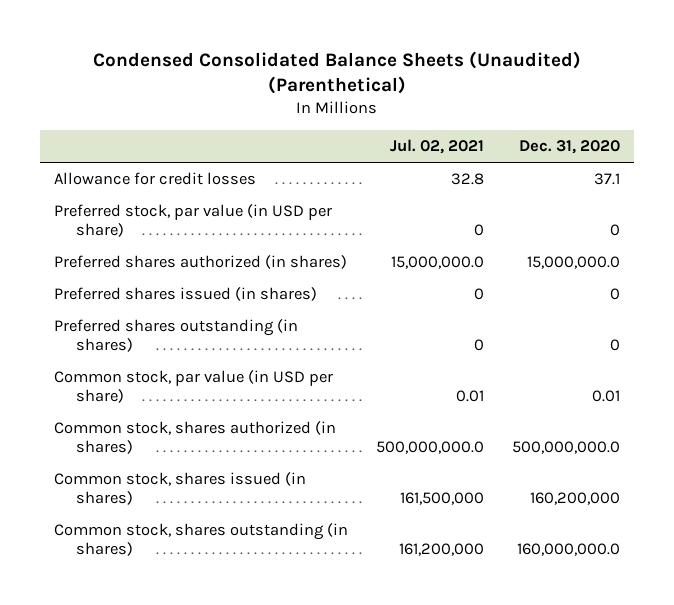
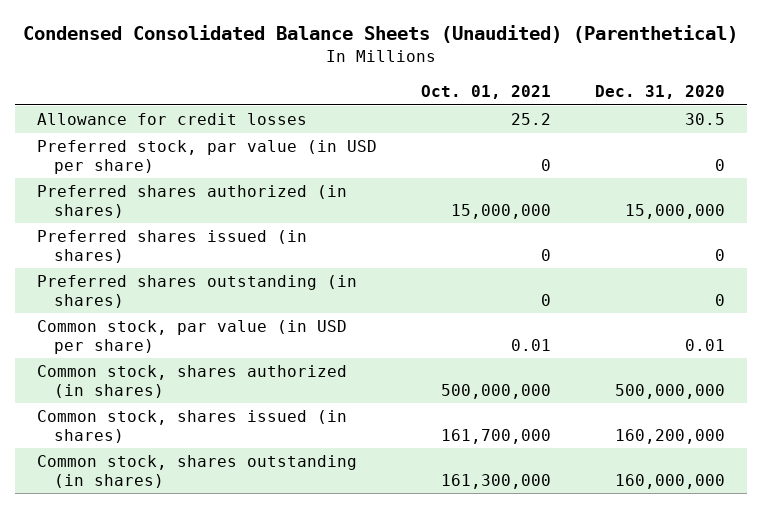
[390,139,485,155] Jul. 02, 2021 -> none
none -> [421,85,552,100] Oct. 01, 2021
[594,173,621,186] 37.1 -> [684,113,725,126] 30.5
[527,256,621,270] 15,000,000.0 -> [624,203,725,219] 15,000,000
[512,441,621,455] 500,000,000.0 -> [614,383,725,399] 500,000,000
[517,543,621,557] 160,000,000.0 -> [614,473,725,489] 160,000,000

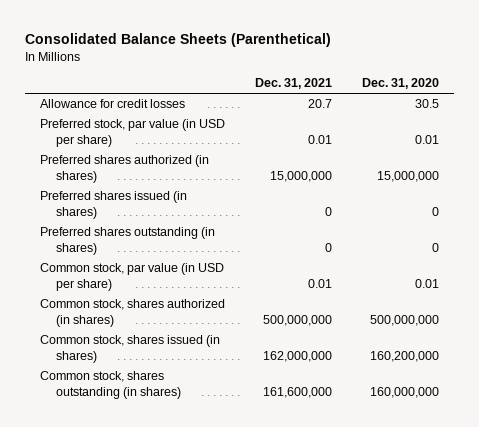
[23,25,739,44] Condensed Consolidated Balance Sheets (Unaudited) (Parenthetical) -> [24,32,331,47] Consolidated Balance Sheets (Parenthetical)
[421,85,552,100] Oct. 01, 2021 -> none
none -> [254,78,332,90] Dec. 31, 2021
[714,158,725,171] 0 -> [414,135,439,145] 0.01

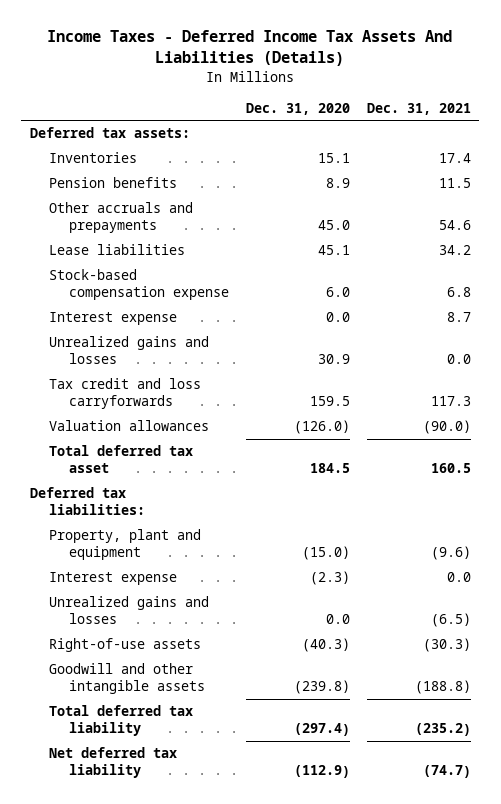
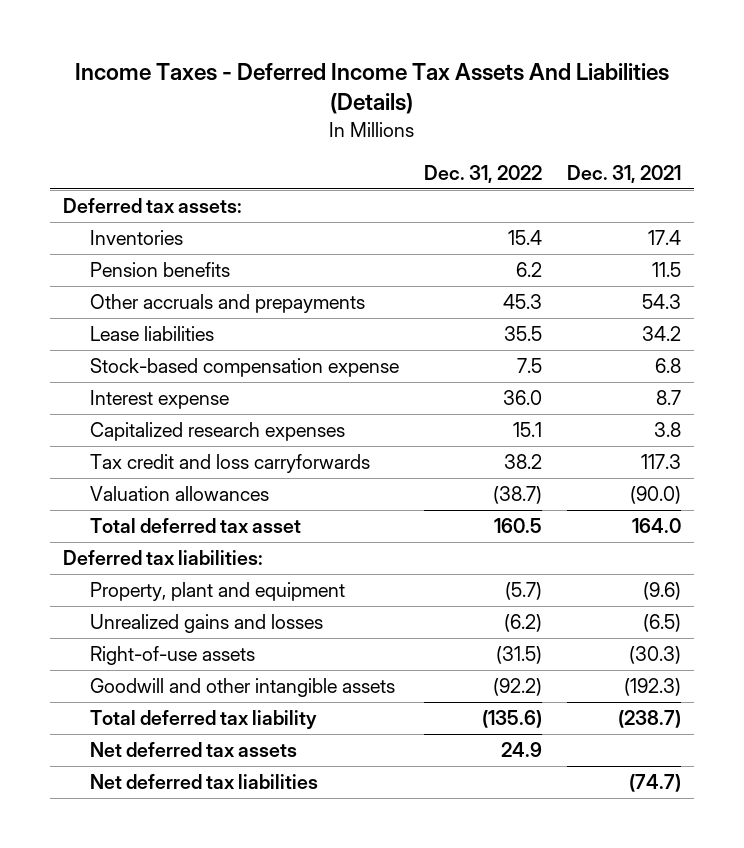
[245,102,350,115] Dec. 31, 2020 -> none
none -> [424,164,543,183] Dec. 31, 2022
[438,220,471,231] 54.6 -> [642,294,682,310] 54.3
[49,336,210,365] Unrealized gains and losses -> none
none -> [89,422,345,442] Capitalized research expenses
[430,463,471,474] 160.5 -> [632,518,682,534] 164.0
[49,572,178,586] Interest expense -> none
[414,680,471,695] (188.8) -> [624,678,682,697] (192.3)
[414,723,471,737] (235.2) -> [618,710,682,729] (238.7)
none -> [89,742,297,758] Net deferred tax assets
[49,747,178,779] Net deferred tax liability -> [89,774,318,790] Net deferred tax liabilities

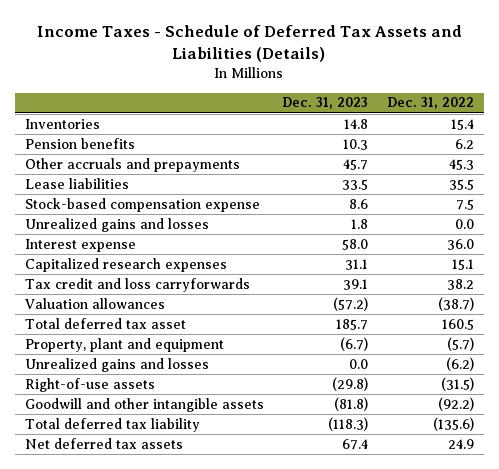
[74,63,669,115] Income Taxes - Deferred Income Tax Assets And Liabilities (Details) -> [37,25,463,63] Income Taxes - Schedule of Deferred Tax Assets and Liabilities (Details)
[567,164,682,183] Dec. 31, 2021 -> none
none -> [282,97,369,110] Dec. 31, 2023
[62,198,242,214] Deferred tax assets: -> none
none -> [24,217,209,232] Unrealized gains and losses
[62,550,263,566] Deferred tax liabilities: -> none
[89,774,318,790] Net deferred tax liabilities -> none

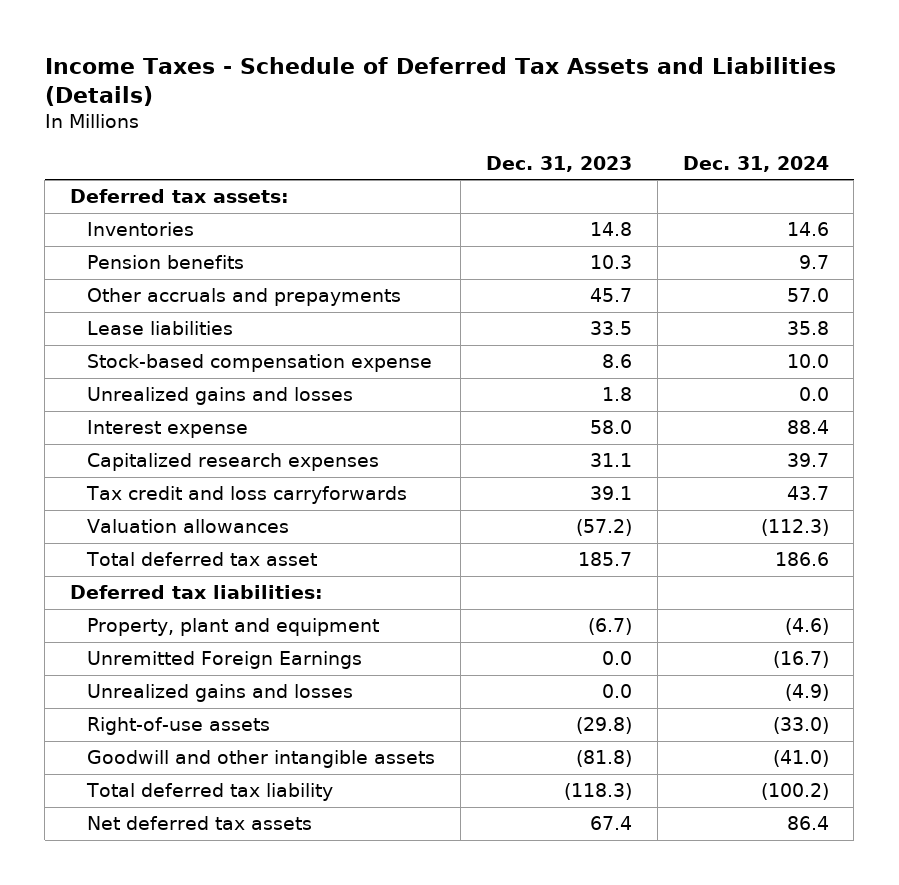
[387,97,475,110] Dec. 31, 2022 -> none
none -> [682,155,829,172] Dec. 31, 2024
none -> [69,189,289,204] Deferred tax assets:
none -> [69,585,323,600] Deferred tax liabilities:
none -> [87,651,363,670] Unremitted Foreign Earnings

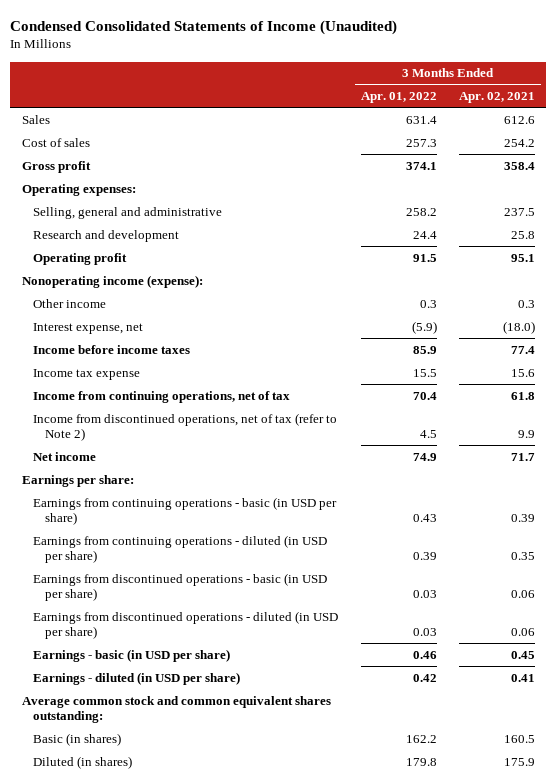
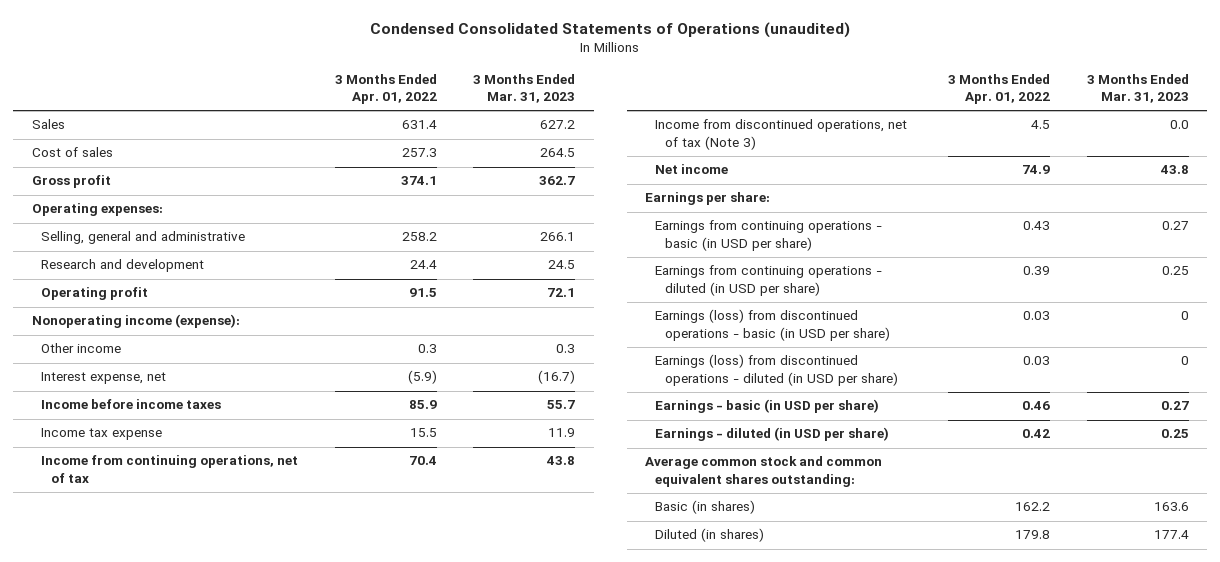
[10,19,398,35] Condensed Consolidated Statements of Income (Unaudited) -> [370,22,851,39] Condensed Consolidated Statements of Operations (unaudited)
[459,92,536,104] Apr. 02, 2021 -> none
none -> [473,73,576,103] 3 Months Ended Mar. 31, 2023
[33,412,338,442] Income from discontinued operations, net of tax (refer to Note 2) -> [654,119,907,150] Income from discontinued operations, net of tax (Note 3)
[33,572,328,602] Earnings from discontinued operations - basic (in USD per share) -> [654,309,890,341] Earnings (loss) from discontinued operations - basic (in USD per share)
[33,610,339,640] Earnings from discontinued operations - diluted (in USD per share) -> [654,354,898,386] Earnings (loss) from discontinued operations - diluted (in USD per share)

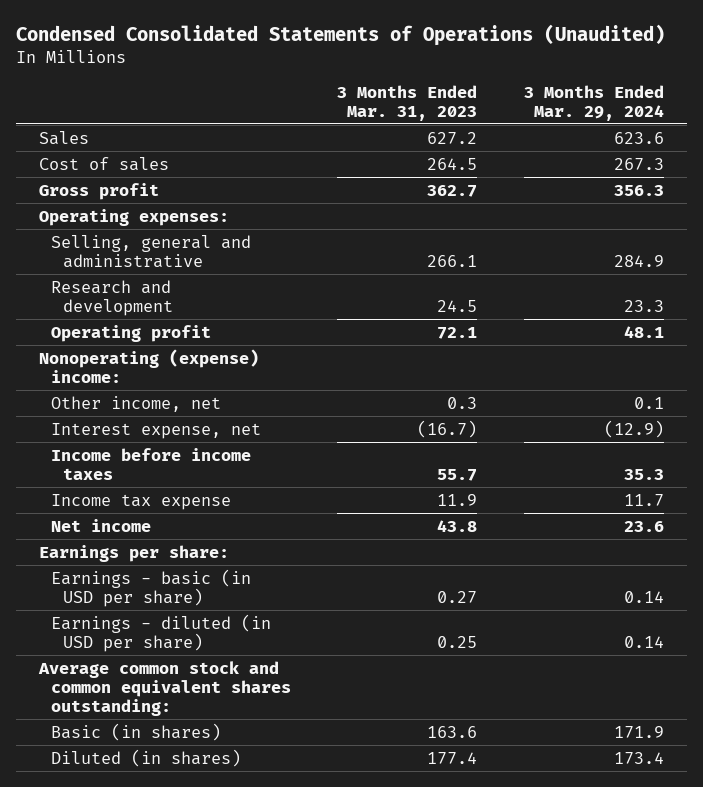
[370,22,851,39] Condensed Consolidated Statements of Operations (unaudited) -> [15,23,665,46] Condensed Consolidated Statements of Operations (Unaudited)
[334,73,437,104] 3 Months Ended Apr. 01, 2022 -> none
none -> [523,84,664,121] 3 Months Ended Mar. 29, 2024
[31,314,240,329] Nonoperating income (expense): -> [38,348,259,383] Nonoperating (expense) income:
[41,343,122,354] Other income -> [50,395,221,412] Other income, net
[41,455,299,483] Income from continuing operations, net of tax -> none
[654,119,907,150] Income from discontinued operations, net of tax (Note 3) -> none
[654,220,882,251] Earnings from continuing operations - basic (in USD per share) -> none
[654,265,882,296] Earnings from continuing operations - diluted (in USD per share) -> none
[654,309,890,341] Earnings (loss) from discontinued operations - basic (in USD per share) -> none
[654,354,898,386] Earnings (loss) from discontinued operations - diluted (in USD per share) -> none

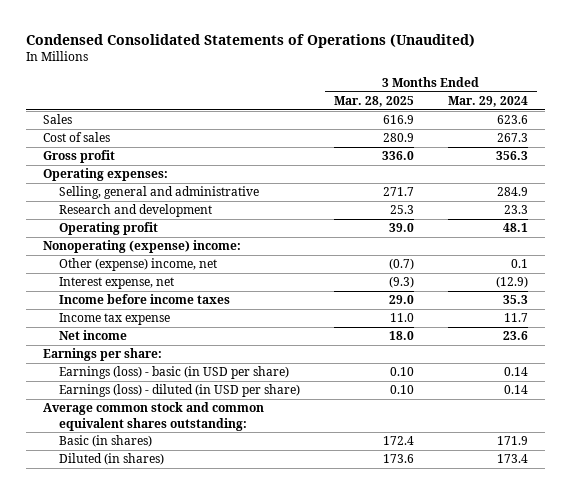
[337,84,478,121] 3 Months Ended Mar. 31, 2023 -> none
none -> [333,96,414,108] Mar. 28, 2025
[50,395,221,412] Other income, net -> [58,258,217,272] Other (expense) income, net
[50,568,251,607] Earnings - basic (in USD per share) -> [58,366,289,380] Earnings (loss) - basic (in USD per share)
[50,613,271,652] Earnings - diluted (in USD per share) -> [58,384,300,398] Earnings (loss) - diluted (in USD per share)

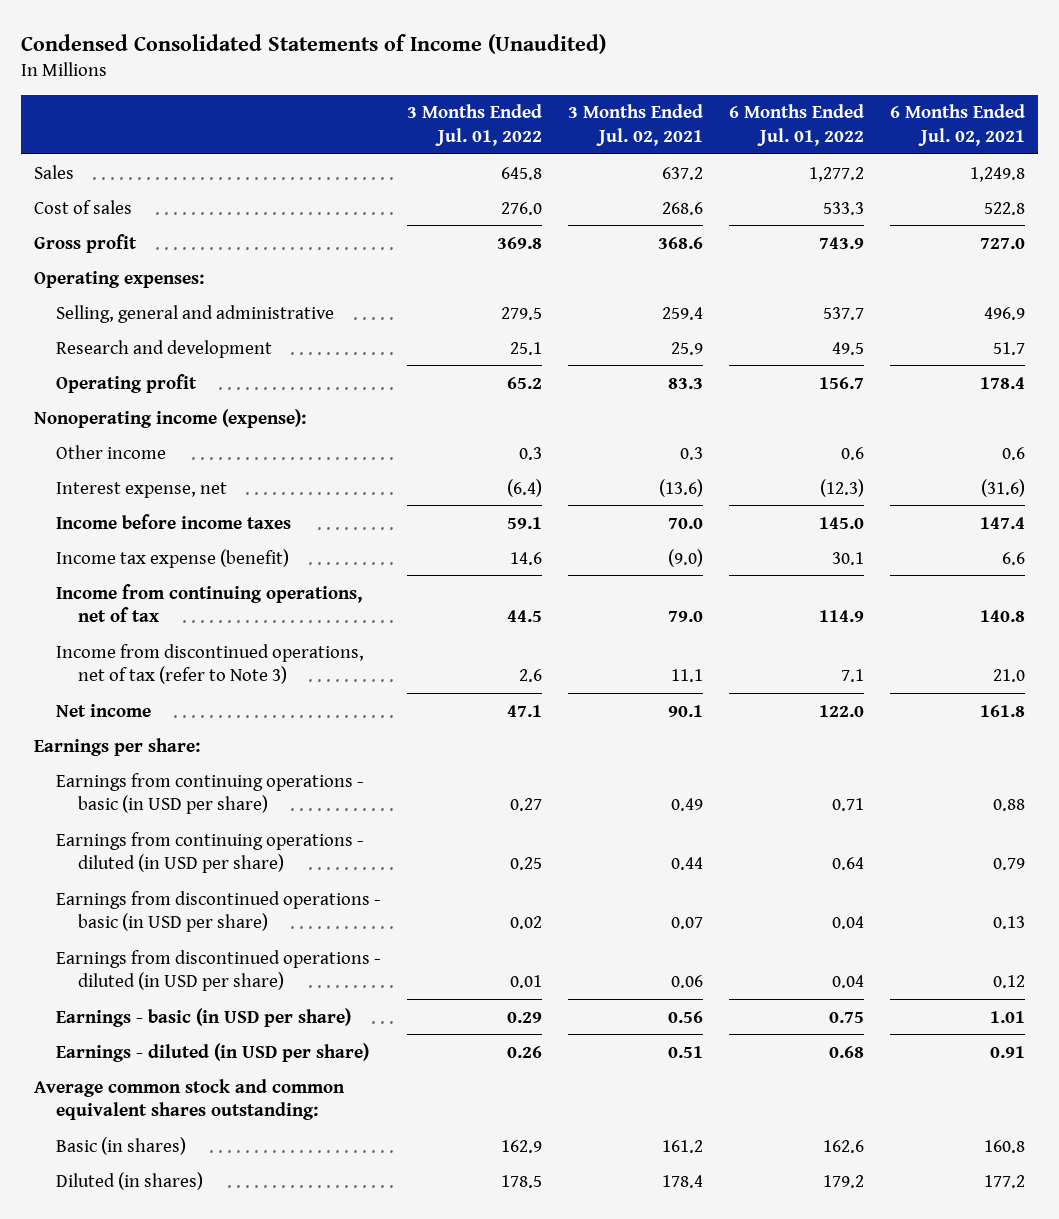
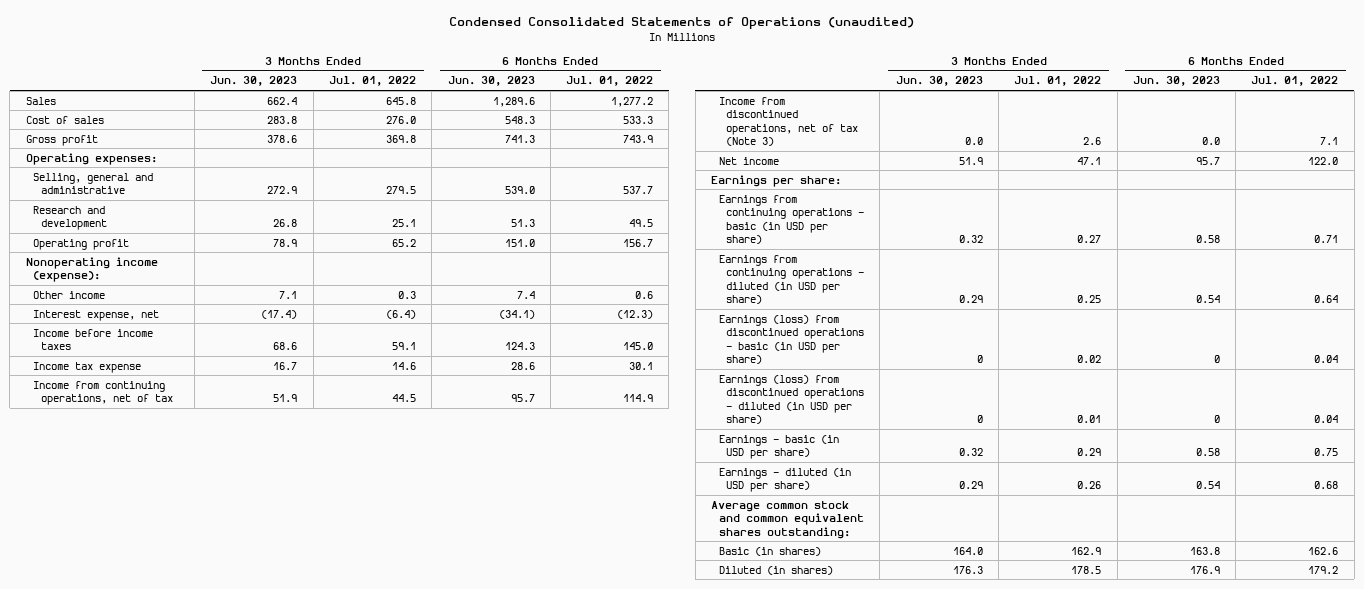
[21,33,607,54] Condensed Consolidated Statements of Income (Unaudited) -> [449,17,915,30] Condensed Consolidated Statements of Operations (unaudited)
[568,104,704,147] 3 Months Ended Jul. 02, 2021 -> none
[890,104,1026,147] 6 Months Ended Jul. 02, 2021 -> none
none -> [210,76,298,87] Jun. 30, 2023
none -> [447,76,535,87] Jun. 30, 2023
[56,548,290,568] Income tax expense (benefit) -> [33,361,142,373] Income tax expense
[56,643,365,685] Income from discontinued operations, net of tax (refer to Note 3) -> [718,96,859,147] Income from discontinued operations, net of tax (Note 3)
[56,890,382,933] Earnings from discontinued operations - basic (in USD per share) -> [718,314,865,365] Earnings (loss) from discontinued operations - basic (in USD per share)
[56,949,382,992] Earnings from discontinued operations - diluted (in USD per share) -> [718,374,865,425] Earnings (loss) from discontinued operations - diluted (in USD per share)

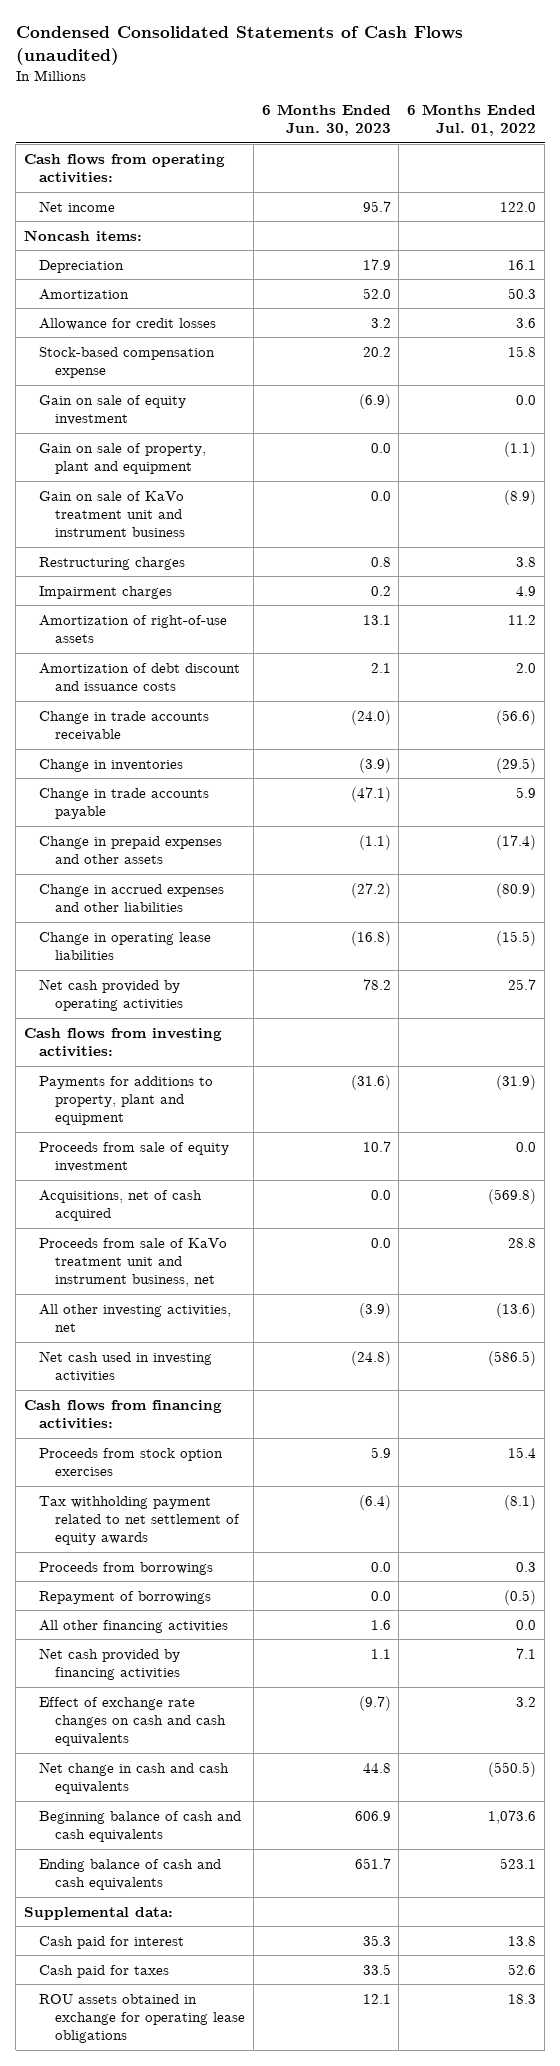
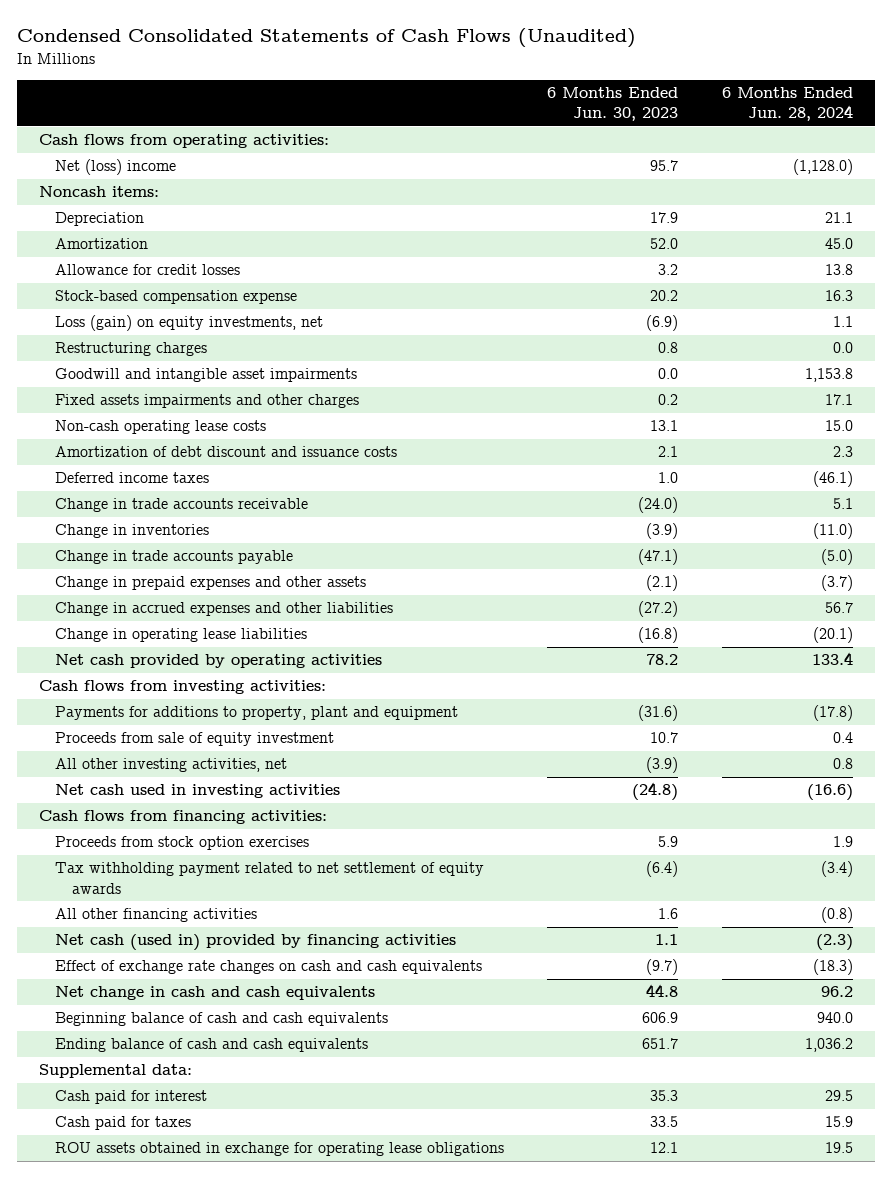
[15,26,463,65] Condensed Consolidated Statements of Cash Flows (unaudited) -> [16,27,636,48] Condensed Consolidated Statements of Cash Flows (Unaudited)
[407,103,537,137] 6 Months Ended Jul. 01, 2022 -> none
none -> [721,87,853,122] 6 Months Ended Jun. 28, 2024
[39,200,116,212] Net income -> [55,159,177,176] Net (loss) income
[39,442,207,474] Gain on sale of property, plant and equipment -> none
[39,490,185,538] Gain on sale of KaVo treatment unit and instrument business -> none
[39,394,187,425] Gain on sale of equity investment -> [55,315,324,332] Loss (gain) on equity investments, net
[39,585,173,599] Impairment charges -> none
none -> [55,368,358,383] Goodwill and intangible asset impairments
none -> [55,394,360,409] Fixed assets impairments and other charges
[39,614,228,643] Amortization of right-of-use assets -> [55,420,267,435] Non-cash operating lease costs
none -> [55,472,210,484] Deferred income taxes
[358,834,391,850] (1.1) -> [646,575,679,592] (2.1)
[39,1189,203,1221] Acquisitions, net of cash acquired -> none
[39,1237,228,1288] Proceeds from sale of KaVo treatment unit and instrument business, net -> none
[39,1561,214,1575] Proceeds from borrowings -> none
[39,1590,212,1604] Repayment of borrowings -> none
[39,1647,181,1680] Net cash provided by financing activities -> [55,934,457,952] Net cash (used in) provided by financing activities

